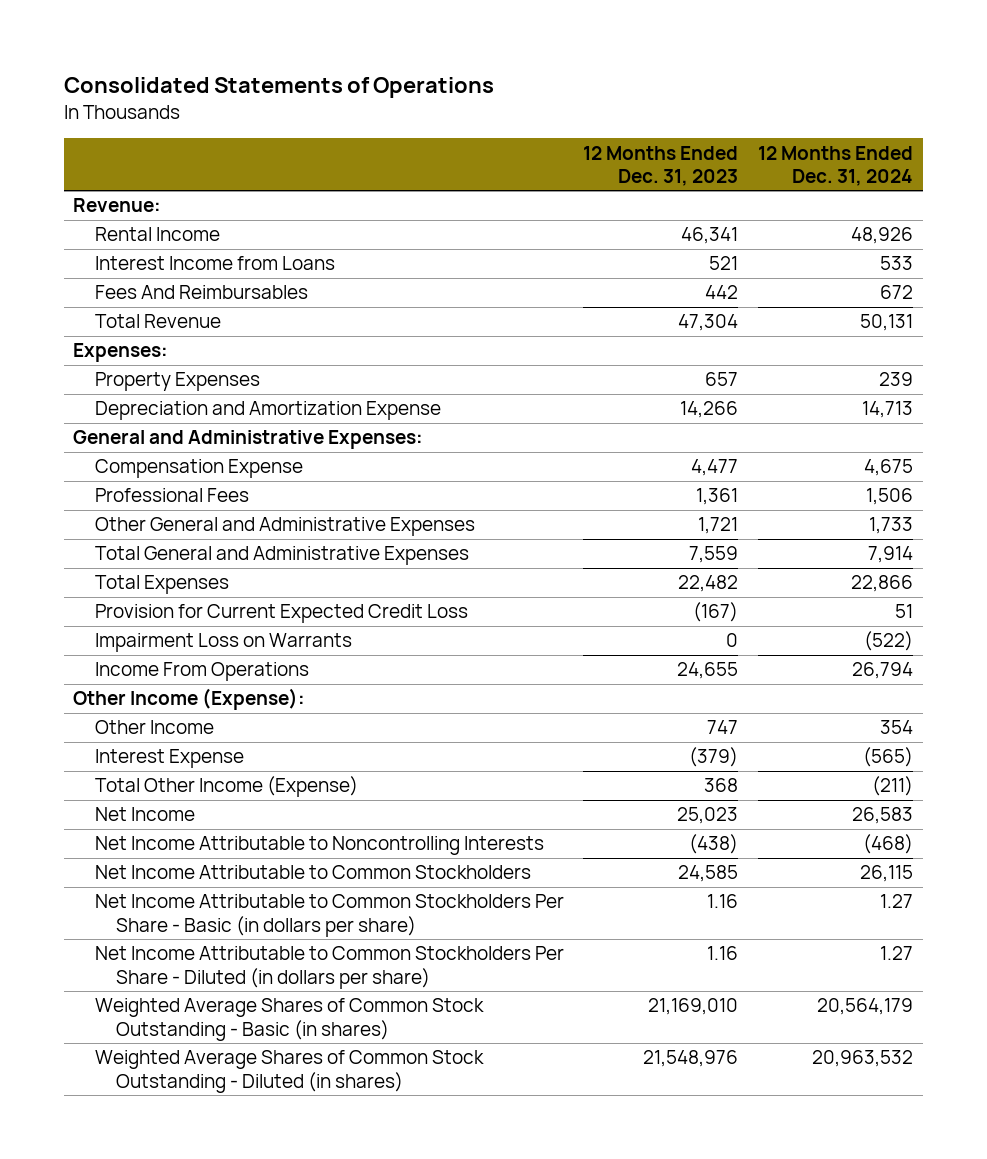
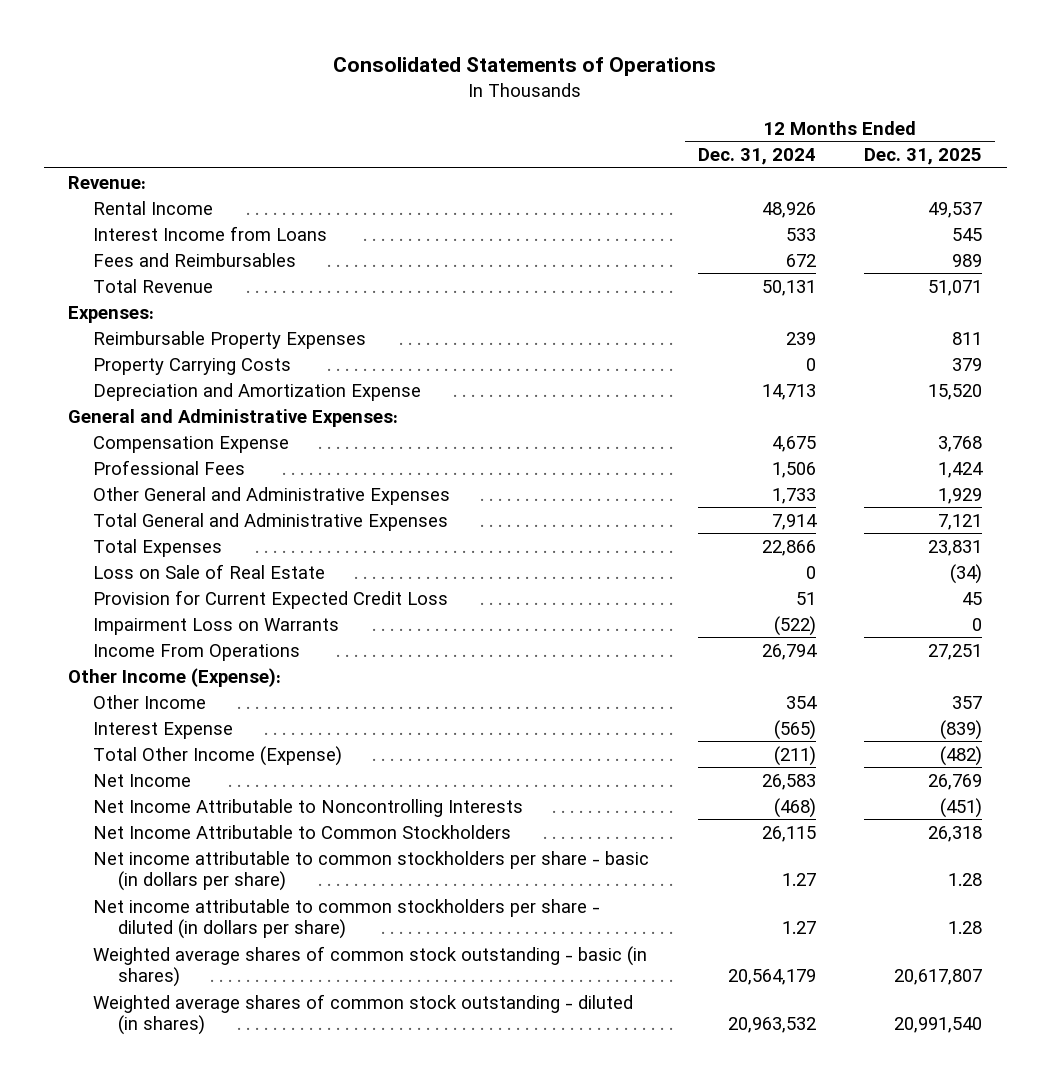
[583,145,739,186] 12 Months Ended Dec. 31, 2023 -> none
none -> [864,148,983,166] Dec. 31, 2025
[94,285,308,300] Fees And Reimbursables -> [92,252,296,267] Fees and Reimbursables
[94,372,260,392] Property Expenses -> [92,330,366,349] Reimbursable Property Expenses
none -> [92,357,291,375] Property Carrying Costs
none -> [92,563,325,579] Loss on Sale of Real Estate
[94,894,564,937] Net Income Attributable to Common Stockholders Per Share - Basic (in dollars per share) -> [92,850,649,892] Net income attributable to common stockholders per share - basic (in dollars per share)
[94,946,564,989] Net Income Attributable to Common Stockholders Per Share - Diluted (in dollars per share) -> [92,898,600,940] Net income attributable to common stockholders per share - diluted (in dollars per share)
[94,998,484,1041] Weighted Average Shares of Common Stock Outstanding - Basic (in shares) -> [92,945,647,988] Weighted average shares of common stock outstanding - basic (in shares)
[94,1050,484,1093] Weighted Average Shares of Common Stock Outstanding - Diluted (in shares) -> [92,993,633,1036] Weighted average shares of common stock outstanding - diluted (in shares)

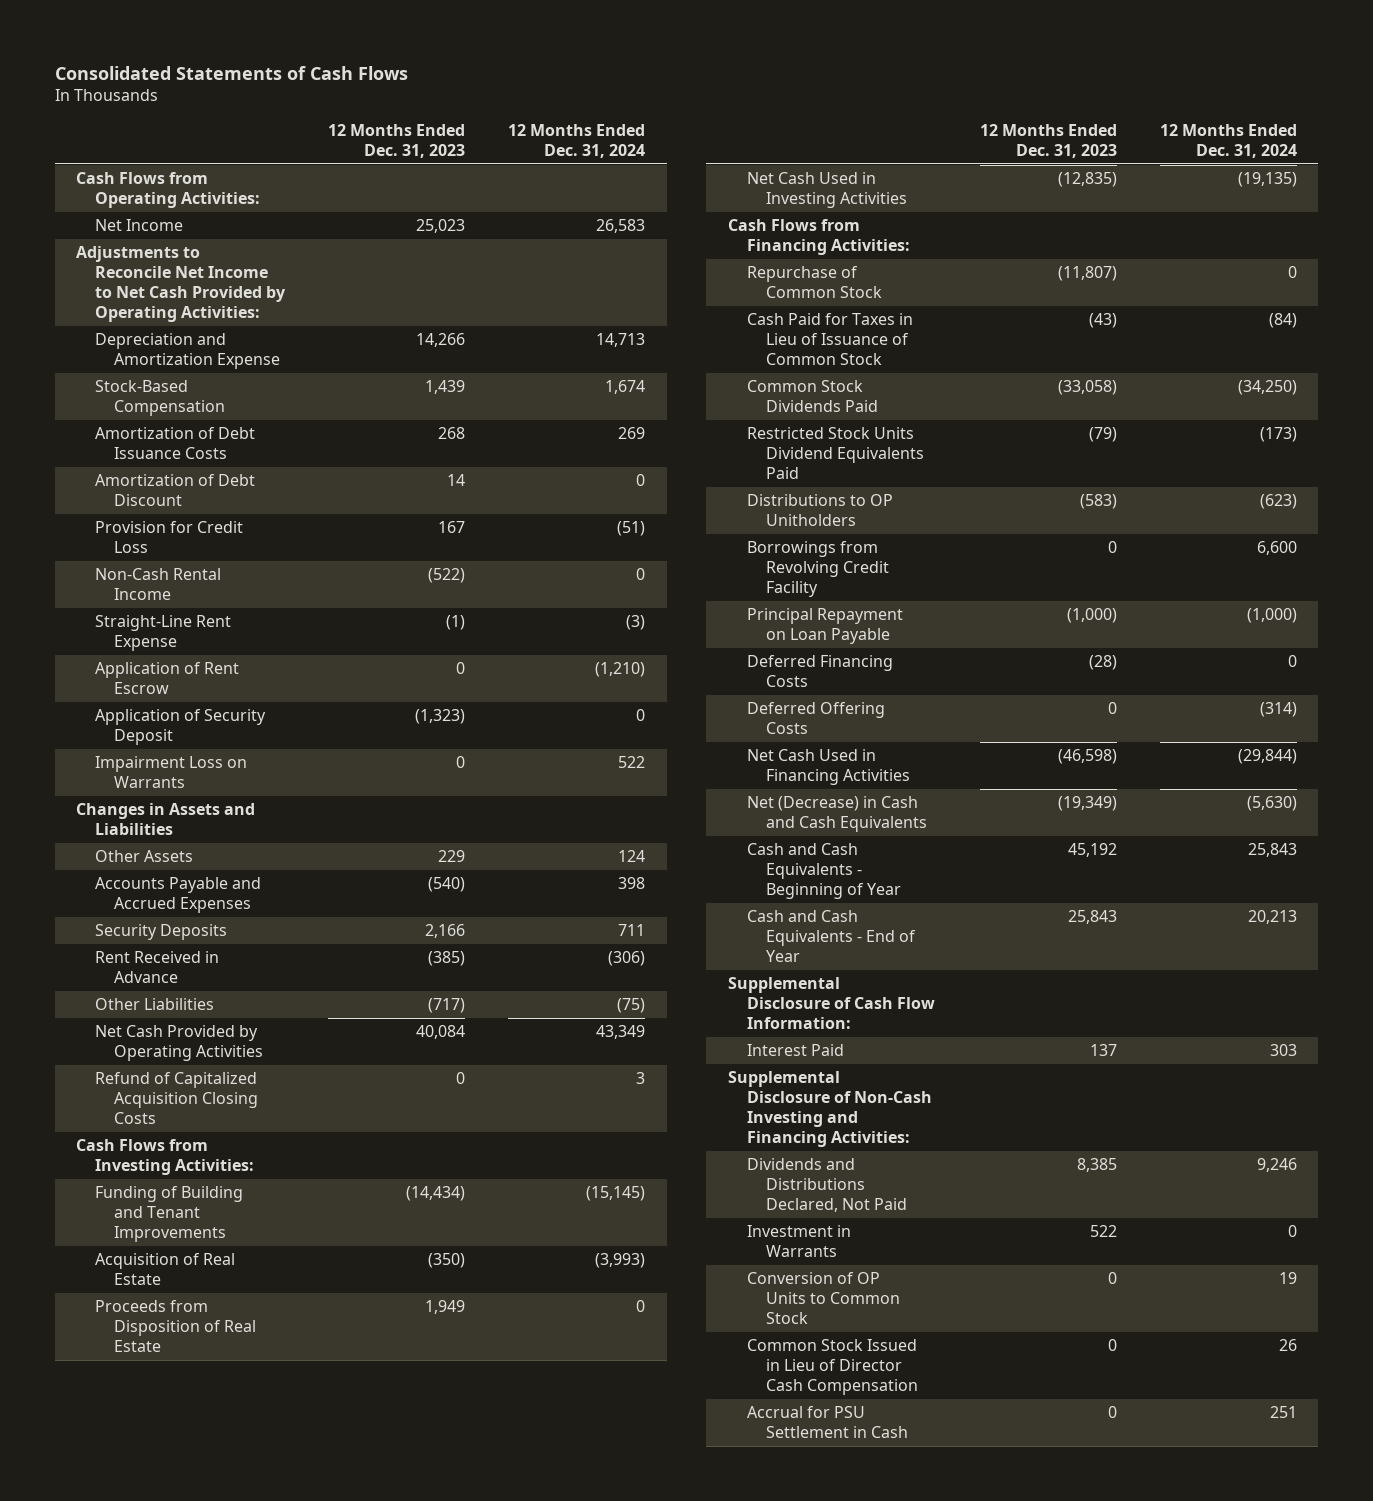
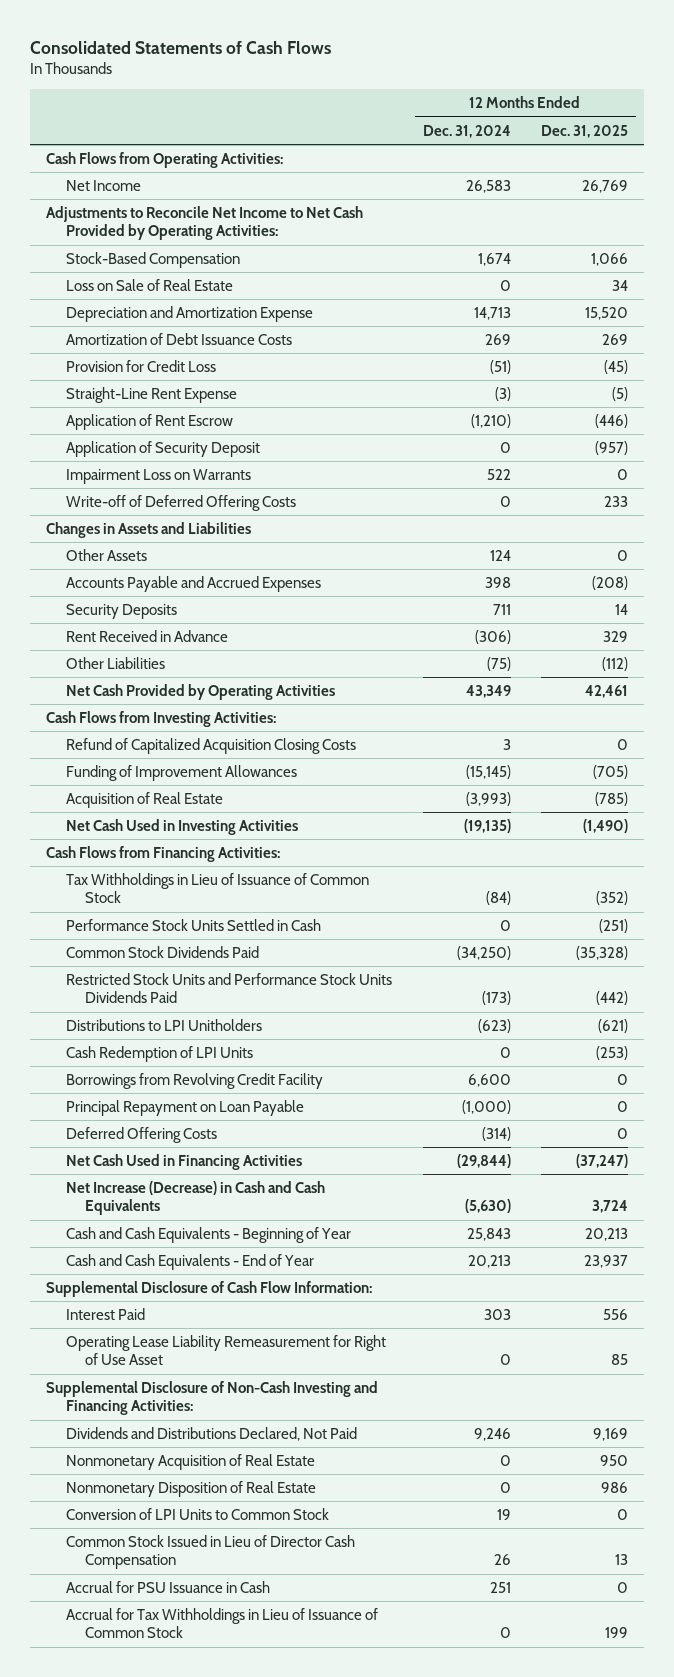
[328,124,466,158] 12 Months Ended Dec. 31, 2023 -> none
none -> [541,124,629,138] Dec. 31, 2025
none -> [65,279,233,292] Loss on Sale of Real Estate
[95,333,281,370] Depreciation and Amortization Expense -> [65,306,313,323] Depreciation and Amortization Expense
[95,474,256,507] Amortization of Debt Discount -> none
[95,568,222,601] Non-Cash Rental Income -> none
none -> [65,495,296,512] Write-off of Deferred Offering Costs
[95,1072,259,1125] Refund of Capitalized Acquisition Closing Costs -> [65,738,356,755] Refund of Capitalized Acquisition Closing Costs
[95,1186,244,1243] Funding of Building and Tenant Improvements -> [65,765,297,782] Funding of Improvement Allowances
[95,1300,257,1353] Proceeds from Disposition of Real Estate -> none
[746,266,882,299] Repurchase of Common Stock -> none
[746,313,913,366] Cash Paid for Taxes in Lieu of Issuance of Common Stock -> [65,873,369,904] Tax Withholdings in Lieu of Issuance of Common Stock
none -> [65,919,321,932] Performance Stock Units Settled in Cash
[746,427,924,480] Restricted Stock Units Dividend Equivalents Paid -> [65,973,392,1004] Restricted Stock Units and Performance Stock Units Dividends Paid
[746,494,893,527] Distributions to OP Unitholders -> [65,1019,262,1032] Distributions to LPI Unitholders
none -> [65,1046,253,1063] Cash Redemption of LPI Units
[746,655,893,688] Deferred Financing Costs -> none
[746,796,927,833] Net (Decrease) in Cash and Cash Equivalents -> [65,1181,325,1216] Net Increase (Decrease) in Cash and Cash Equivalents
none -> [65,1335,386,1366] Operating Lease Liability Remeasurement for Right of Use Asset
[746,1225,851,1258] Investment in Warrants -> none
none -> [65,1454,315,1471] Nonmonetary Acquisition of Real Estate
none -> [65,1481,316,1498] Nonmonetary Disposition of Real Estate
[746,1272,900,1325] Conversion of OP Units to Common Stock -> [65,1508,329,1521] Conversion of LPI Units to Common Stock
[746,1406,908,1439] Accrual for PSU Settlement in Cash -> [65,1581,270,1594] Accrual for PSU Issuance in Cash
none -> [65,1608,378,1639] Accrual for Tax Withholdings in Lieu of Issuance of Common Stock

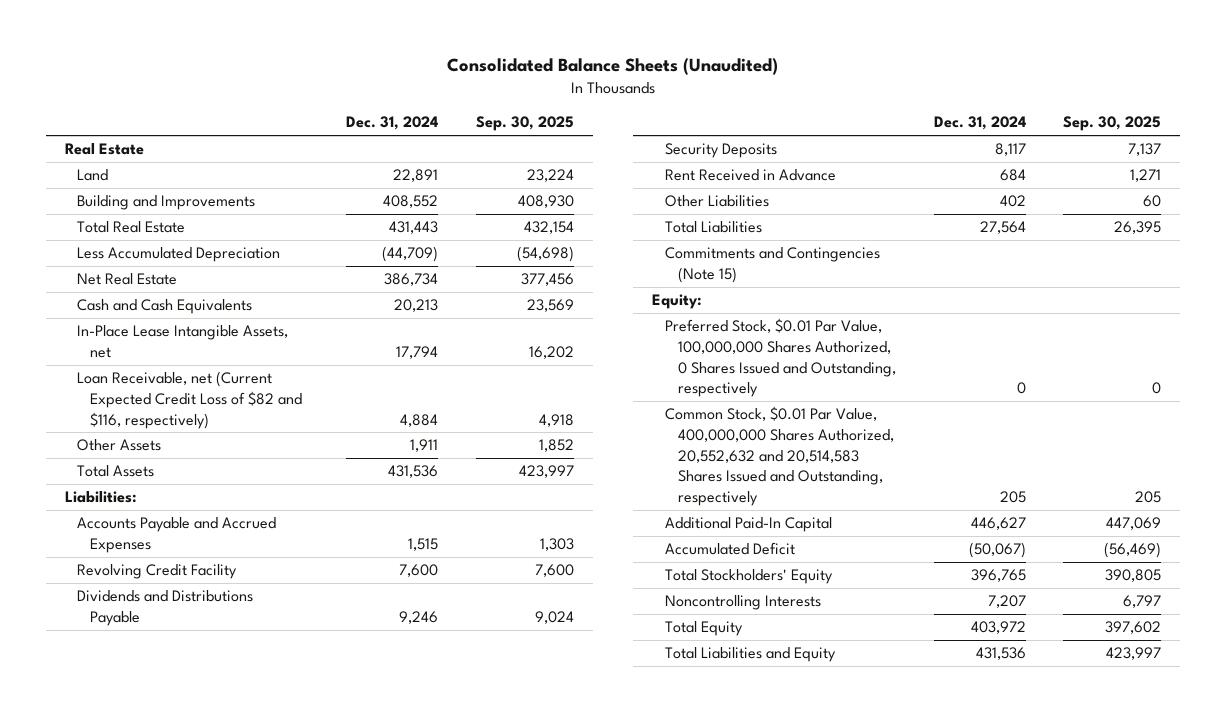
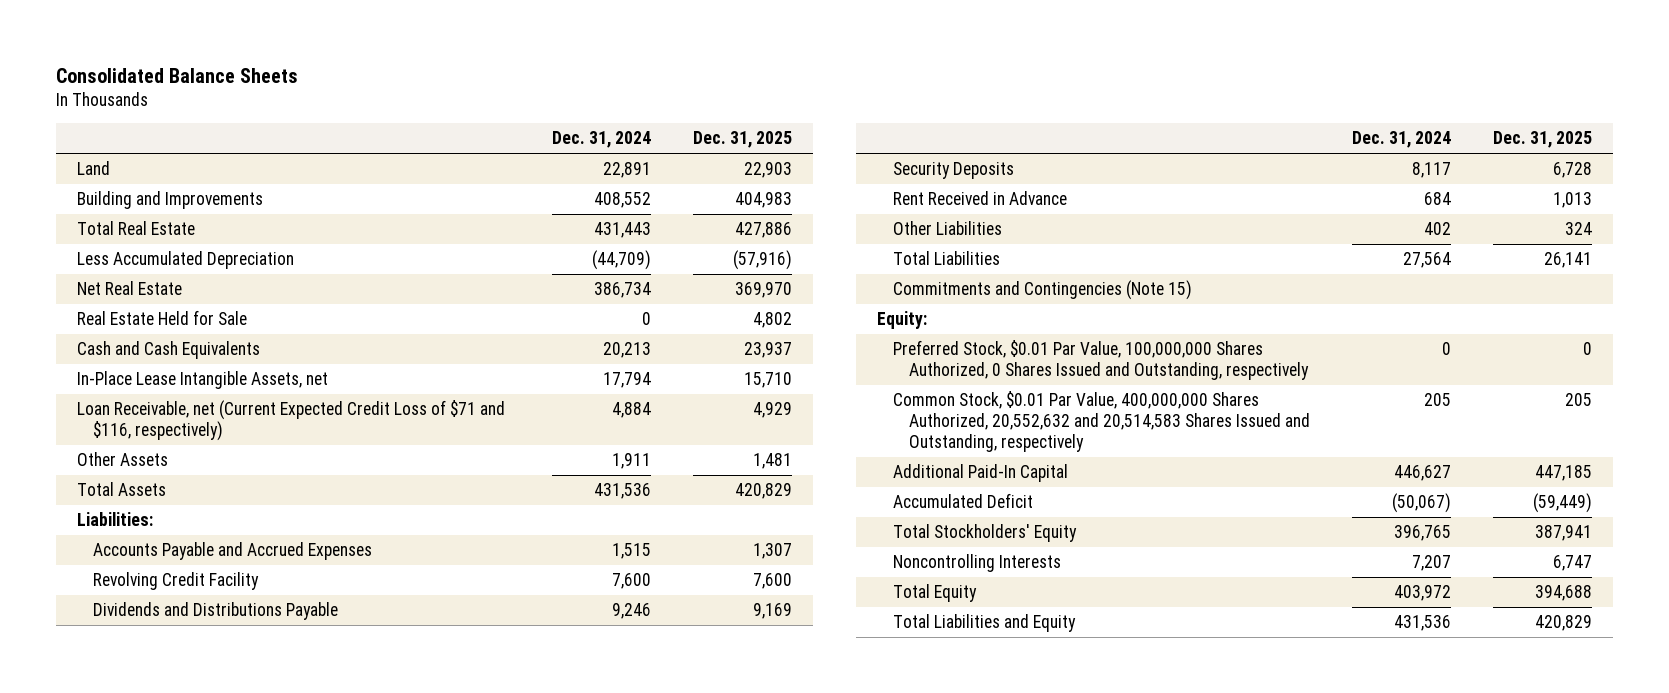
[447,57,779,75] Consolidated Balance Sheets (Unaudited) -> [55,67,298,83] Consolidated Balance Sheets
[475,116,574,132] Sep. 30, 2025 -> none
none -> [692,131,792,149] Dec. 31, 2025
[64,143,144,156] Real Estate -> none
none -> [76,310,247,326] Real Estate Held for Sale
[77,371,302,429] Loan Receivable, net (Current Expected Credit Loss of $82 and $116, respectively) -> [76,400,505,442] Loan Receivable, net (Current Expected Credit Loss of $71 and $116, respectively)

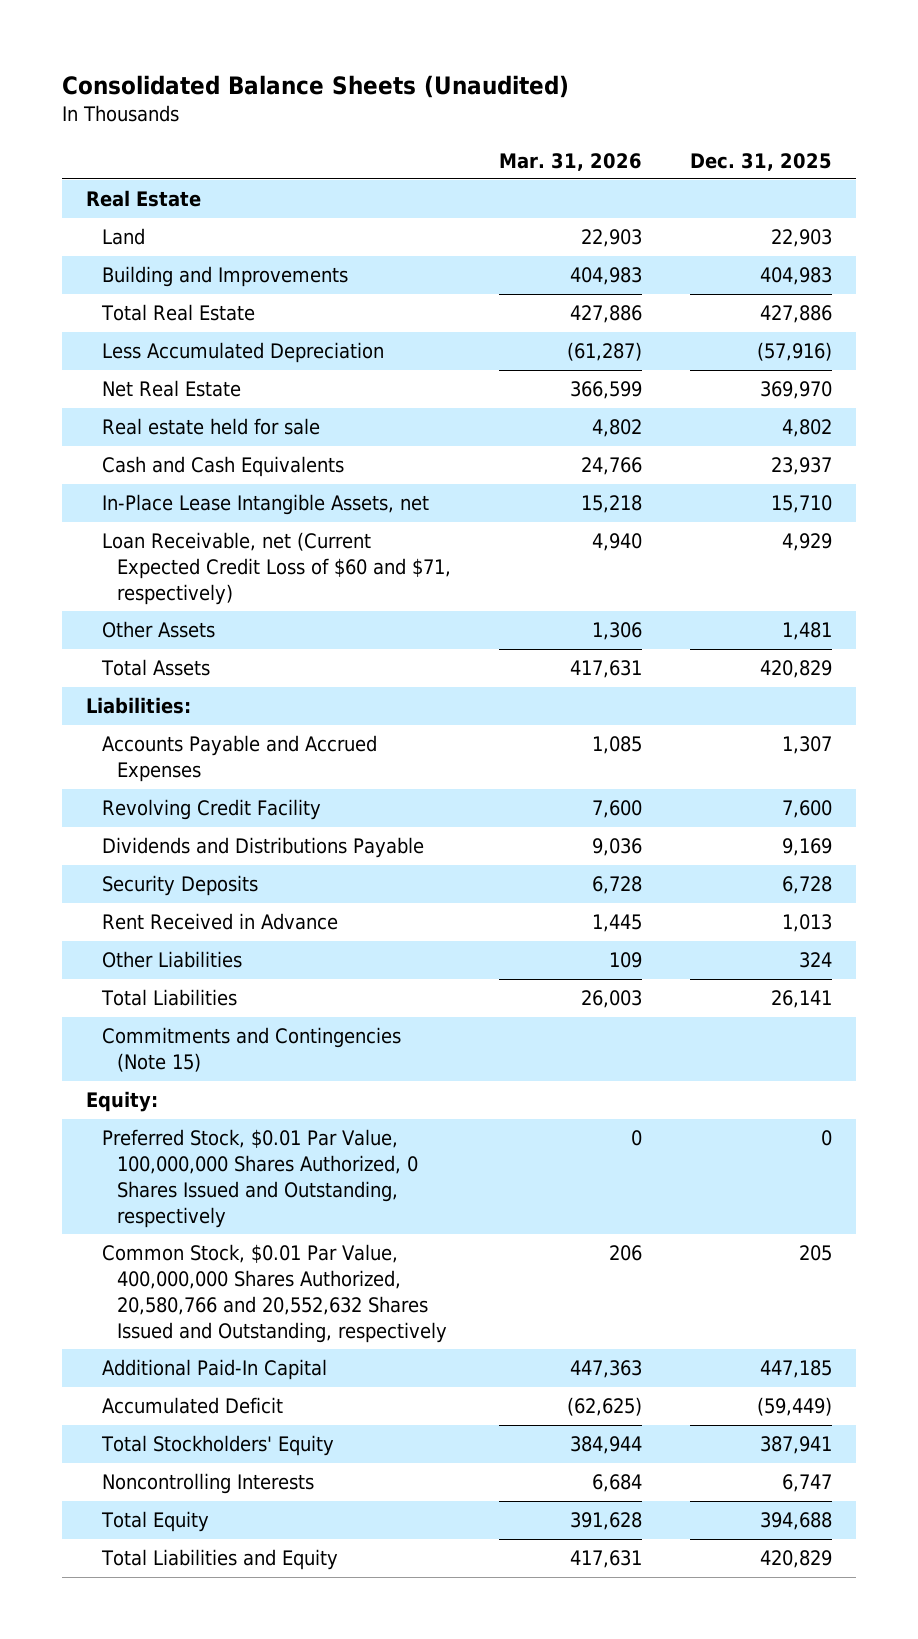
[55,67,298,83] Consolidated Balance Sheets -> [62,74,570,98] Consolidated Balance Sheets (Unaudited)
[551,131,651,149] Dec. 31, 2024 -> none
none -> [499,152,643,171] Mar. 31, 2026
none -> [86,190,202,208] Real Estate
[76,310,247,326] Real Estate Held for Sale -> [101,418,320,436] Real estate held for sale
[76,400,505,442] Loan Receivable, net (Current Expected Credit Loss of $71 and $116, respectively) -> [101,532,452,605] Loan Receivable, net (Current Expected Credit Loss of $60 and $71, respectively)
[892,391,1310,453] Common Stock, $0.01 Par Value, 400,000,000 Shares Authorized, 20,552,632 and 20,514,583 Shares Issued and Outstanding, respectively -> [101,1244,448,1343] Common Stock, $0.01 Par Value, 400,000,000 Shares Authorized, 20,580,766 and 20,552,632 Shares Issued and Outstanding, respectively

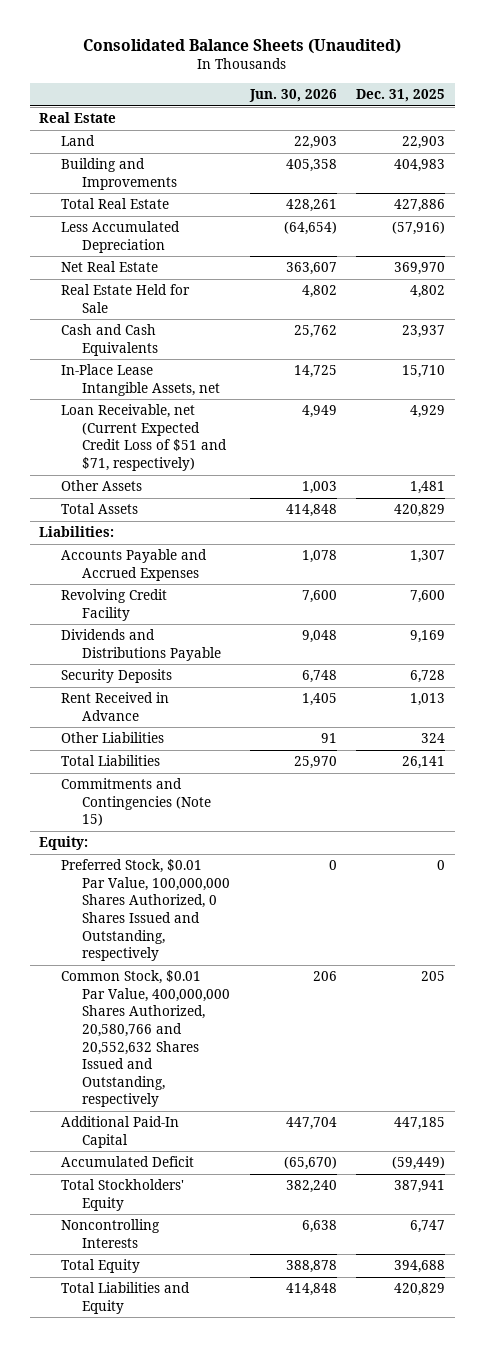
[499,152,643,171] Mar. 31, 2026 -> none
none -> [248,89,337,103] Jun. 30, 2026
[101,418,320,436] Real estate held for sale -> [60,284,190,313] Real Estate Held for Sale
[101,532,452,605] Loan Receivable, net (Current Expected Credit Loss of $60 and $71, respectively) -> [60,404,228,472] Loan Receivable, net (Current Expected Credit Loss of $51 and $71, respectively)

